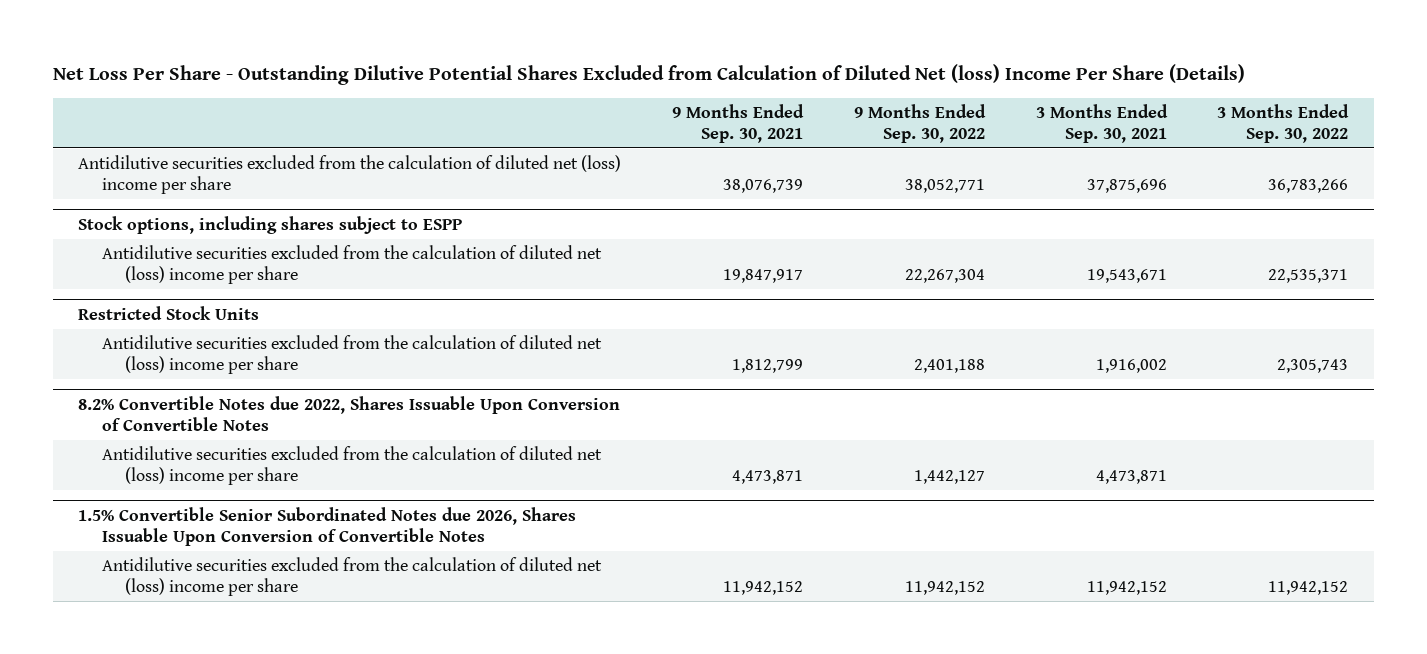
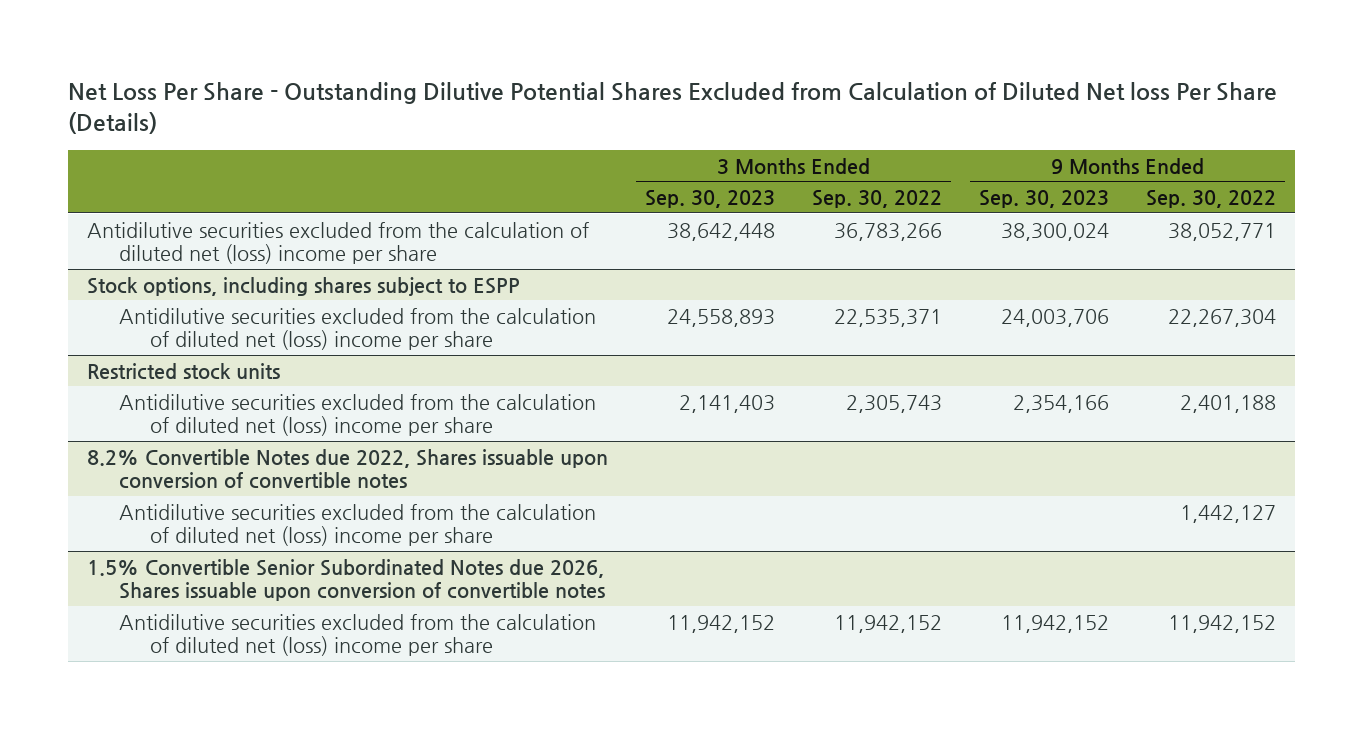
[52,64,1245,86] Net Loss Per Share - Outstanding Dilutive Potential Shares Excluded from Calculation of Diluted Net (loss) Income Per Share (Details) -> [68,82,1278,135] Net Loss Per Share - Outstanding Dilutive Potential Shares Excluded from Calculation of Diluted Net loss Per Share (Details)
[672,103,805,143] 9 Months Ended Sep. 30, 2021 -> none
[1035,103,1168,143] 3 Months Ended Sep. 30, 2021 -> none
none -> [644,189,775,208] Sep. 30, 2023
none -> [979,189,1110,208] Sep. 30, 2023
[78,305,260,320] Restricted Stock Units -> [86,362,280,380] Restricted stock units
[78,395,621,431] 8.2% Convertible Notes due 2022, Shares Issuable Upon Conversion of Convertible Notes -> [86,448,608,490] 8.2% Convertible Notes due 2022, Shares issuable upon conversion of convertible notes
[78,506,577,546] 1.5% Convertible Senior Subordinated Notes due 2026, Shares Issuable Upon Conversion of Convertible Notes -> [86,558,605,602] 1.5% Convertible Senior Subordinated Notes due 2026, Shares issuable upon conversion of convertible notes

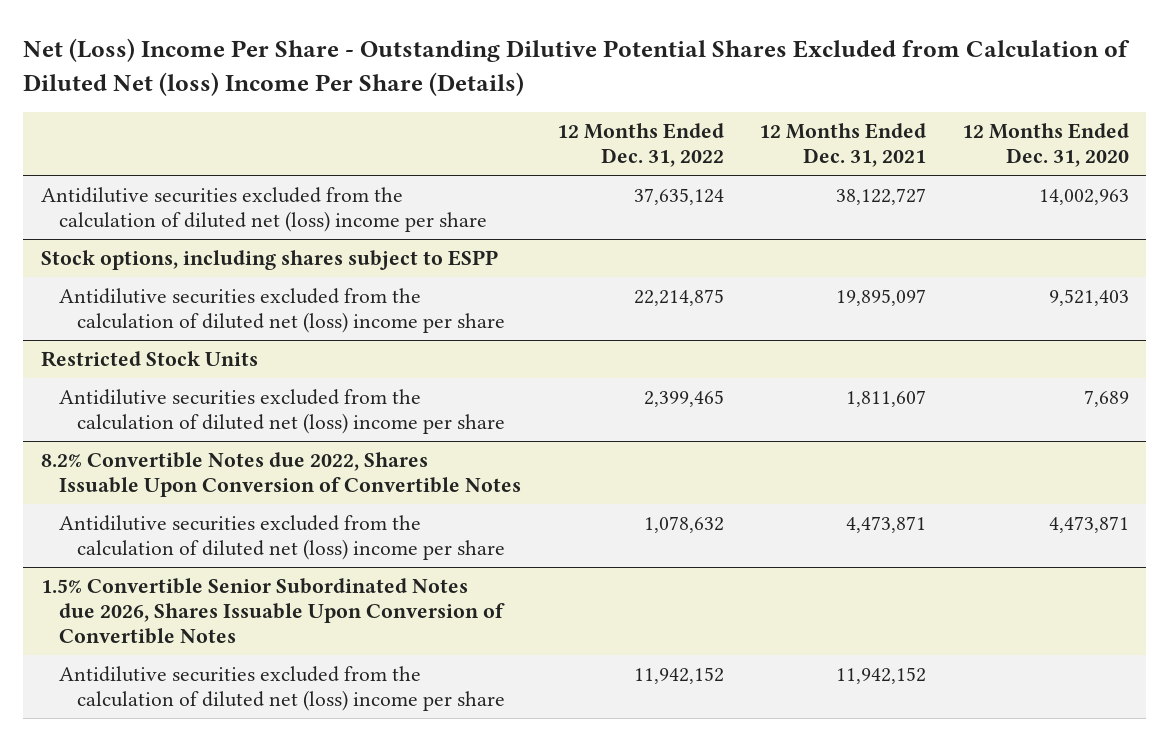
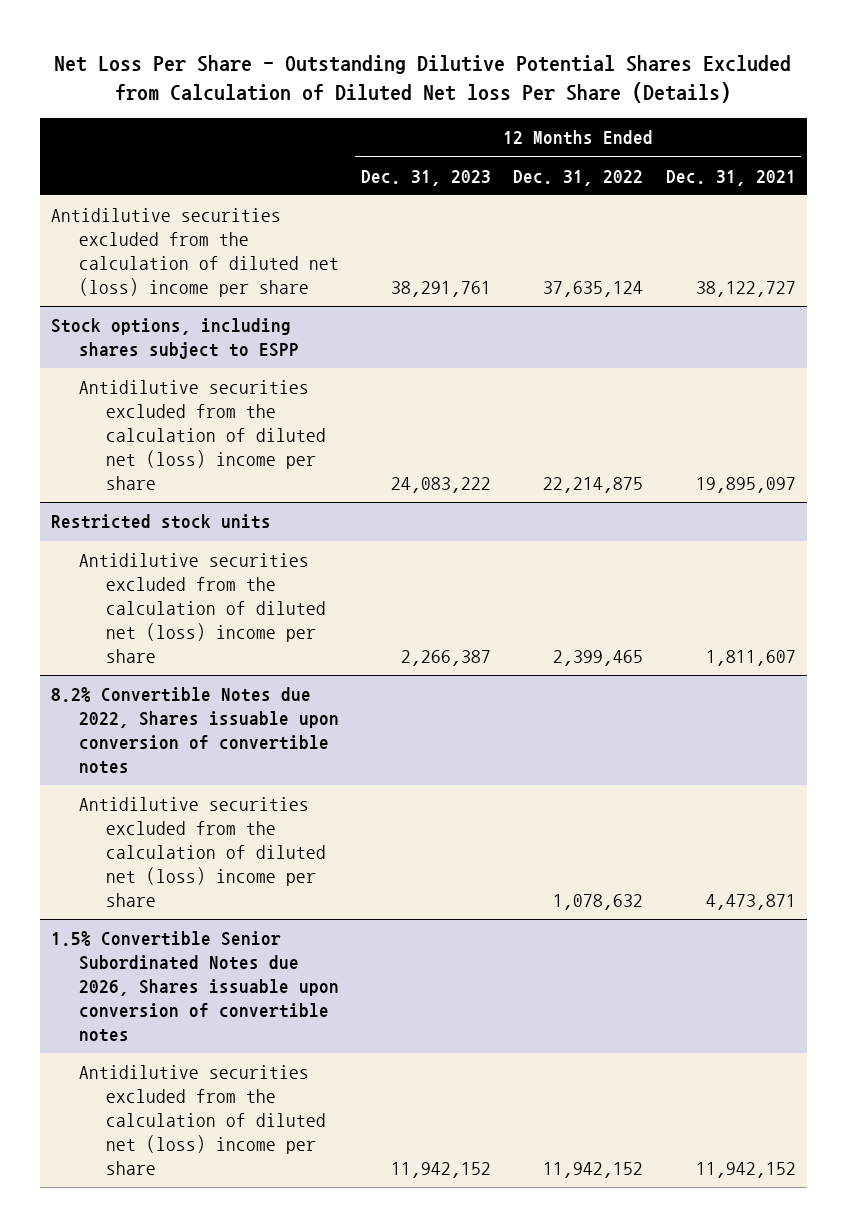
[23,37,1131,96] Net (Loss) Income Per Share - Outstanding Dilutive Potential Shares Excluded from Calculation of Diluted Net (loss) Income Per Share (Details) -> [54,54,792,103] Net Loss Per Share - Outstanding Dilutive Potential Shares Excluded from Calculation of Diluted Net loss Per Share (Details)
[961,123,1129,168] 12 Months Ended Dec. 31, 2020 -> none
none -> [361,169,492,186] Dec. 31, 2023
[41,350,259,367] Restricted Stock Units -> [51,514,272,530] Restricted stock units
[41,451,522,497] 8.2% Convertible Notes due 2022, Shares Issuable Upon Conversion of Convertible Notes -> [51,687,339,774] 8.2% Convertible Notes due 2022, Shares issuable upon conversion of convertible notes
[41,577,506,644] 1.5% Convertible Senior Subordinated Notes due 2026, Shares Issuable Upon Conversion of Convertible Notes -> [51,931,339,1042] 1.5% Convertible Senior Subordinated Notes due 2026, Shares issuable upon conversion of convertible notes

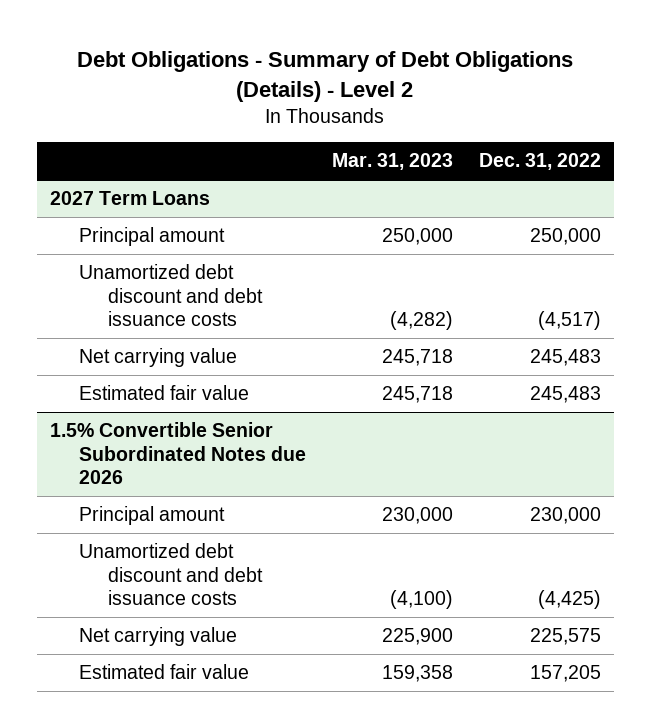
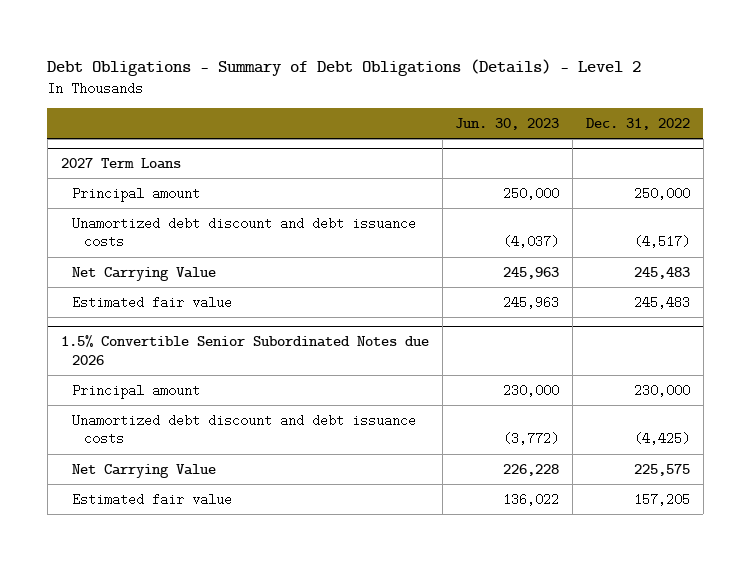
[331,153,453,171] Mar. 31, 2023 -> none
none -> [455,118,560,131] Jun. 30, 2023
[78,348,237,368] Net carrying value -> [72,266,217,281] Net Carrying Value
[78,627,237,647] Net carrying value -> [72,463,217,478] Net Carrying Value

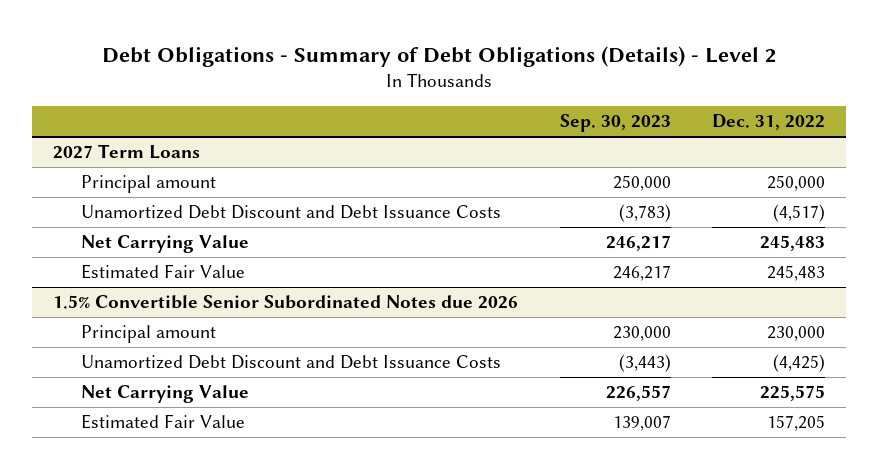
[455,118,560,131] Jun. 30, 2023 -> none
none -> [559,114,671,133] Sep. 30, 2023
[72,216,417,249] Unamortized debt discount and debt issuance costs -> [81,205,502,220] Unamortized Debt Discount and Debt Issuance Costs
[72,295,233,309] Estimated fair value -> [81,264,246,280] Estimated Fair Value
[72,413,417,446] Unamortized debt discount and debt issuance costs -> [81,355,502,370] Unamortized Debt Discount and Debt Issuance Costs
[72,492,233,506] Estimated fair value -> [81,414,246,430] Estimated Fair Value

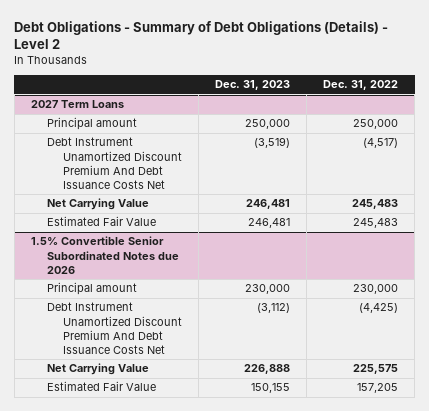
[559,114,671,133] Sep. 30, 2023 -> none
none -> [215,80,291,91] Dec. 31, 2023
[81,205,502,220] Unamortized Debt Discount and Debt Issuance Costs -> [46,137,182,189] Debt Instrument Unamortized Discount Premium And Debt Issuance Costs Net
[81,355,502,370] Unamortized Debt Discount and Debt Issuance Costs -> [46,302,182,354] Debt Instrument Unamortized Discount Premium And Debt Issuance Costs Net

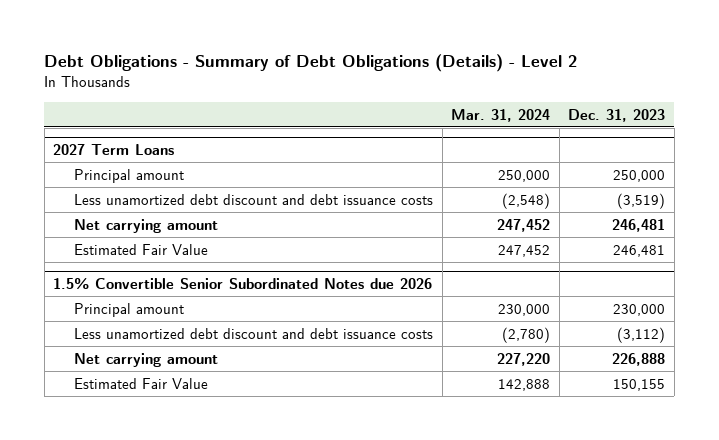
[323,80,399,91] Dec. 31, 2022 -> none
none -> [451,108,551,122] Mar. 31, 2024
[46,137,182,189] Debt Instrument Unamortized Discount Premium And Debt Issuance Costs Net -> [74,193,434,205] Less unamortized debt discount and debt issuance costs
[46,198,149,211] Net Carrying Value -> [74,218,219,233] Net carrying amount
[46,302,182,354] Debt Instrument Unamortized Discount Premium And Debt Issuance Costs Net -> [74,327,434,339] Less unamortized debt discount and debt issuance costs
[46,363,149,376] Net Carrying Value -> [74,352,219,367] Net carrying amount

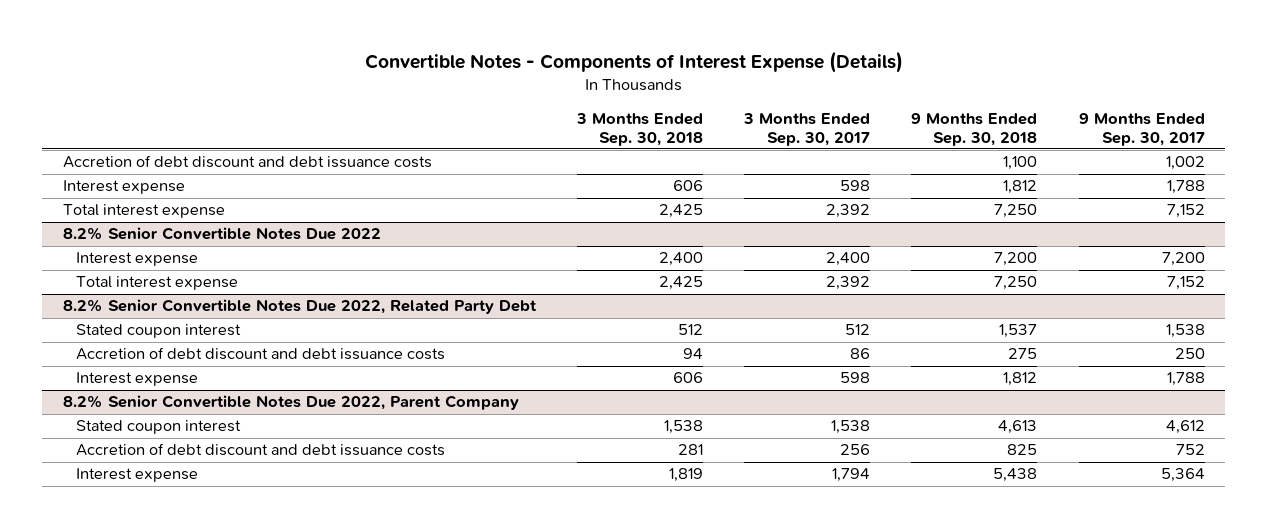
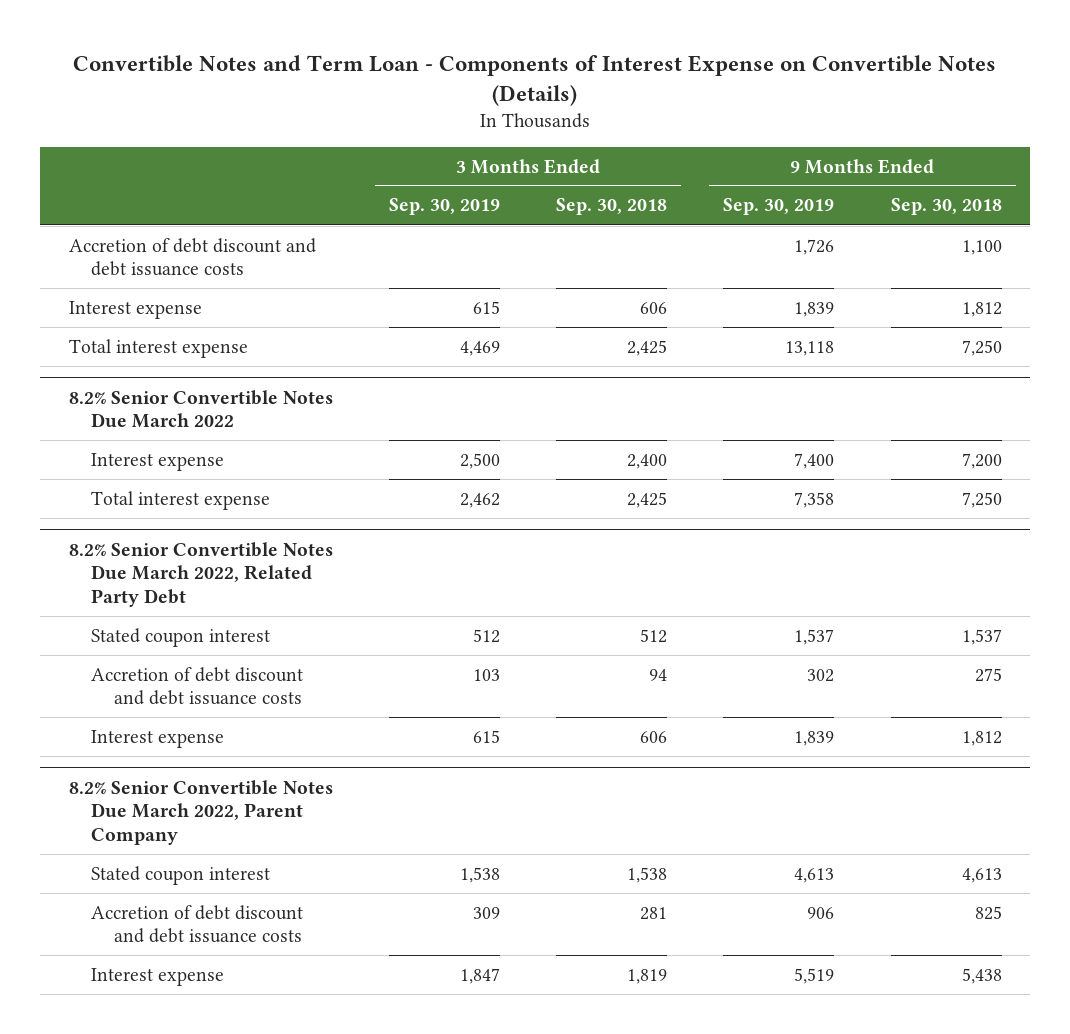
[364,50,903,73] Convertible Notes - Components of Interest Expense (Details) -> [73,54,997,106] Convertible Notes and Term Loan - Components of Interest Expense on Convertible Notes (Details)
[743,112,871,146] 3 Months Ended Sep. 30, 2017 -> none
[1078,112,1205,146] 9 Months Ended Sep. 30, 2017 -> none
none -> [388,198,500,216] Sep. 30, 2019
none -> [723,198,835,216] Sep. 30, 2019
[62,227,381,241] 8.2% Senior Convertible Notes Due 2022 -> [68,389,333,429] 8.2% Senior Convertible Notes Due March 2022
[62,299,537,315] 8.2% Senior Convertible Notes Due 2022, Related Party Debt -> [68,541,333,607] 8.2% Senior Convertible Notes Due March 2022, Related Party Debt
[62,395,519,411] 8.2% Senior Convertible Notes Due 2022, Parent Company -> [68,779,333,845] 8.2% Senior Convertible Notes Due March 2022, Parent Company

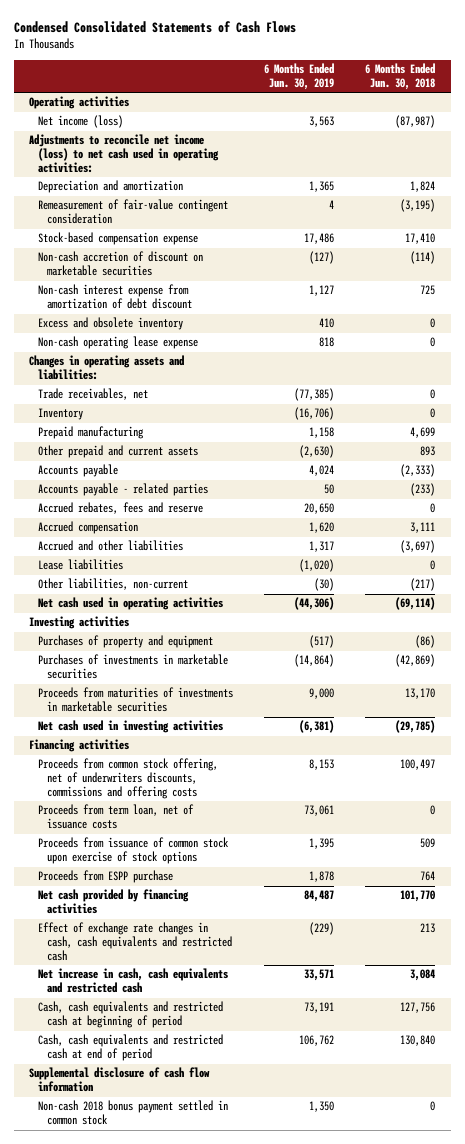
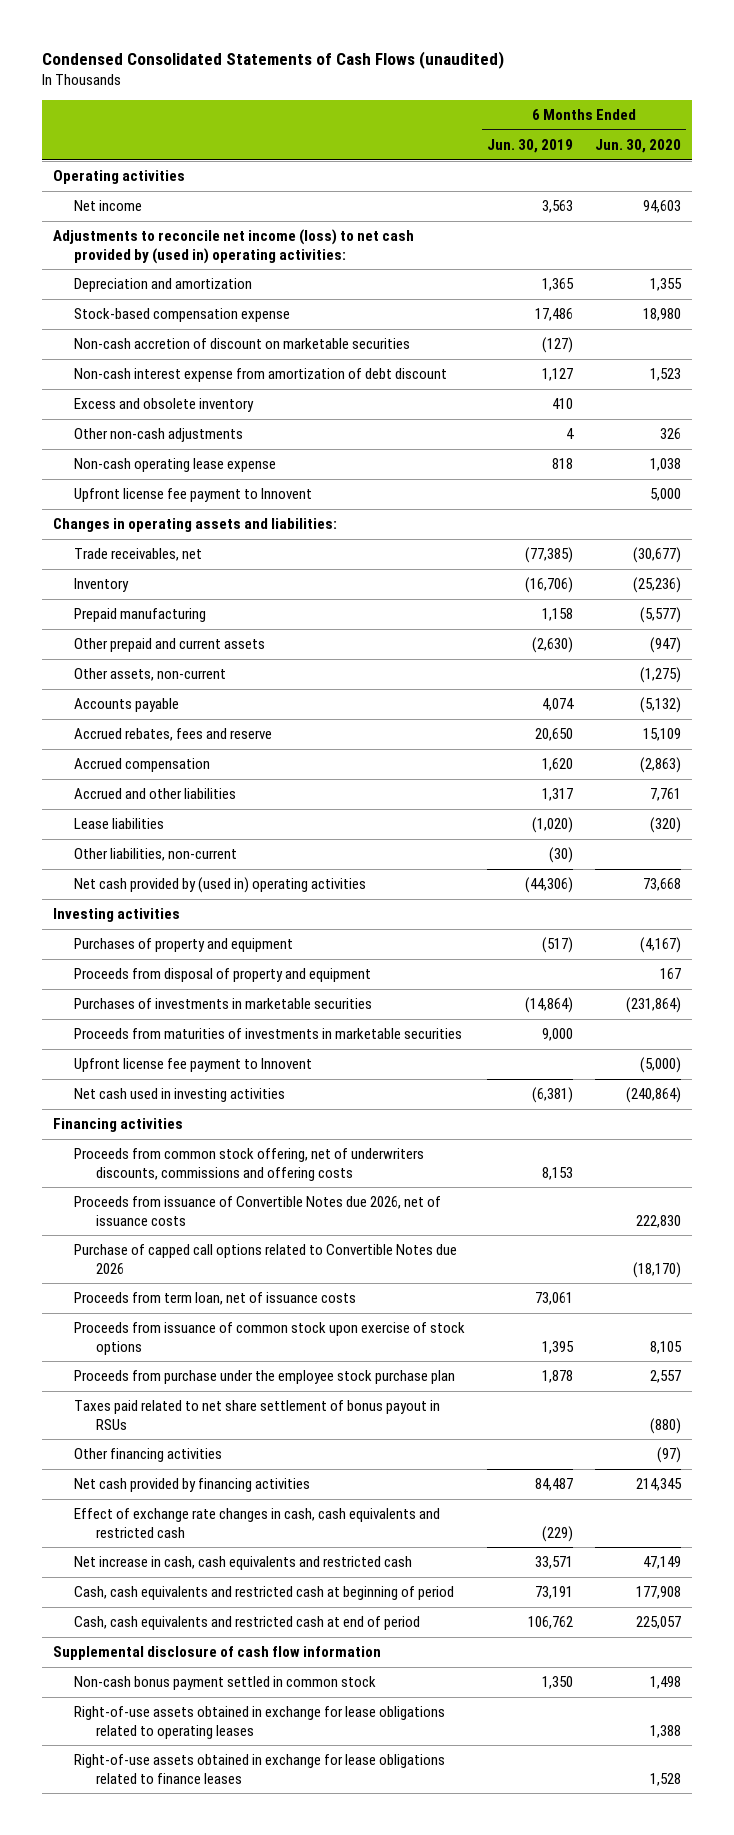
[13,21,296,34] Condensed Consolidated Statements of Cash Flows -> [41,51,504,70] Condensed Consolidated Statements of Cash Flows (unaudited)
[365,63,436,91] 6 Months Ended Jun. 30, 2018 -> none
none -> [594,139,681,154] Jun. 30, 2020
[38,115,124,129] Net income (loss) -> [74,200,143,212] Net income
[29,134,220,174] Adjustments to reconcile net income (loss) to net cash used in operating activities: -> [52,229,414,264] Adjustments to reconcile net income (loss) to net cash provided by (used in) operating activities:
[38,199,229,225] Remeasurement of fair-value contingent consideration -> none
none -> [74,428,244,443] Other non-cash adjustments
none -> [74,488,313,503] Upfront license fee payment to Innovent
[38,483,209,497] Accounts payable - related parties -> none
none -> [74,668,227,682] Other assets, non-current
[309,465,335,477] 4,024 -> [542,698,575,712] 4,074
[38,597,224,611] Net cash used in operating activities -> [74,877,367,894] Net cash provided by (used in) operating activities
none -> [74,968,372,983] Proceeds from disposal of property and equipment
none -> [74,1058,313,1073] Upfront license fee payment to Innovent
none -> [74,1196,442,1226] Proceeds from issuance of Convertible Notes due 2026, net of issuance costs
none -> [74,1244,458,1274] Purchase of capped call options related to Convertible Notes due 2026
[38,870,174,884] Proceeds from ESPP purchase -> [74,1370,456,1385] Proceeds from purchase under the employee stock purchase plan
none -> [74,1400,441,1430] Taxes paid related to net share settlement of bonus payout in RSUs
none -> [74,1448,223,1463] Other financing activities
[38,1100,229,1126] Non-cash 2018 bonus payment settled in common stock -> [74,1676,377,1691] Non-cash bonus payment settled in common stock
none -> [74,1706,446,1739] Right-of-use assets obtained in exchange for lease obligations related to operating leases
none -> [74,1754,446,1784] Right-of-use assets obtained in exchange for lease obligations related to finance leases

